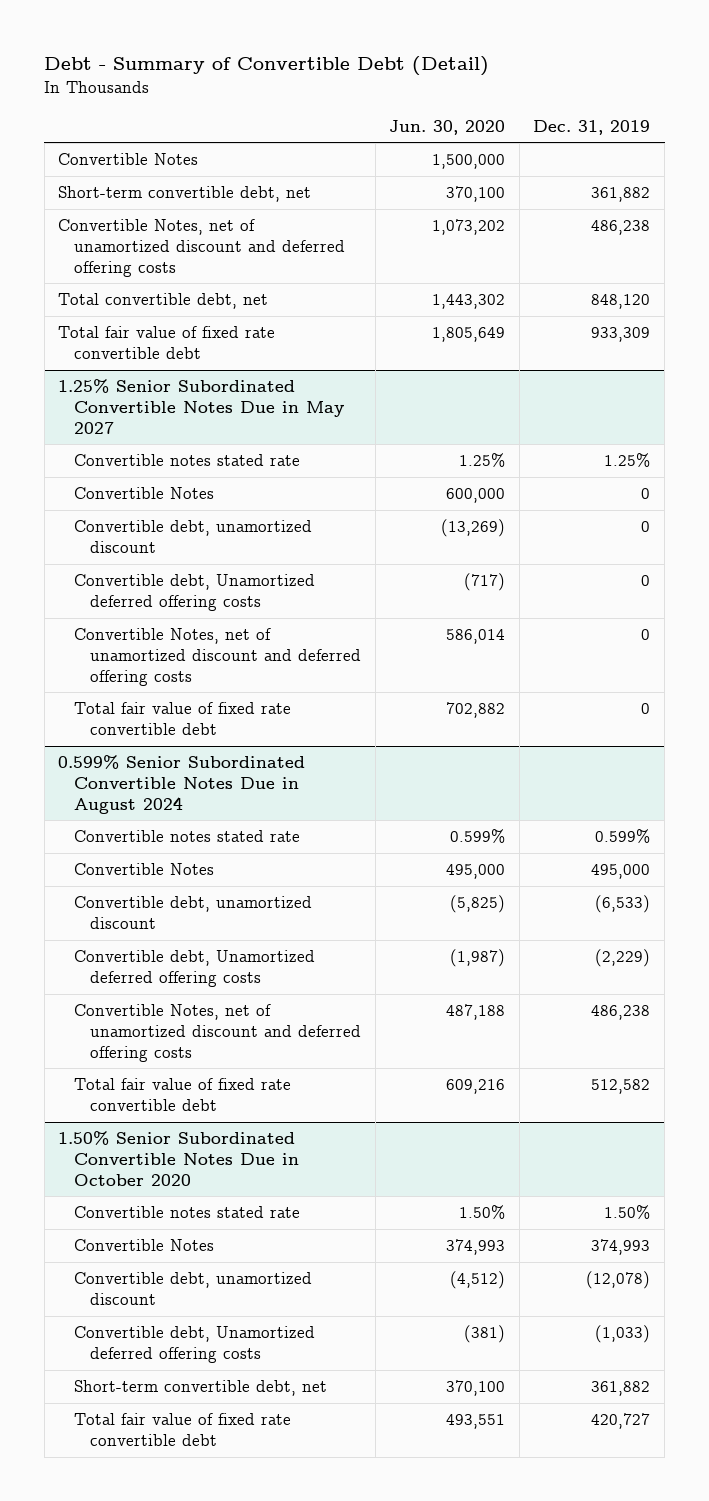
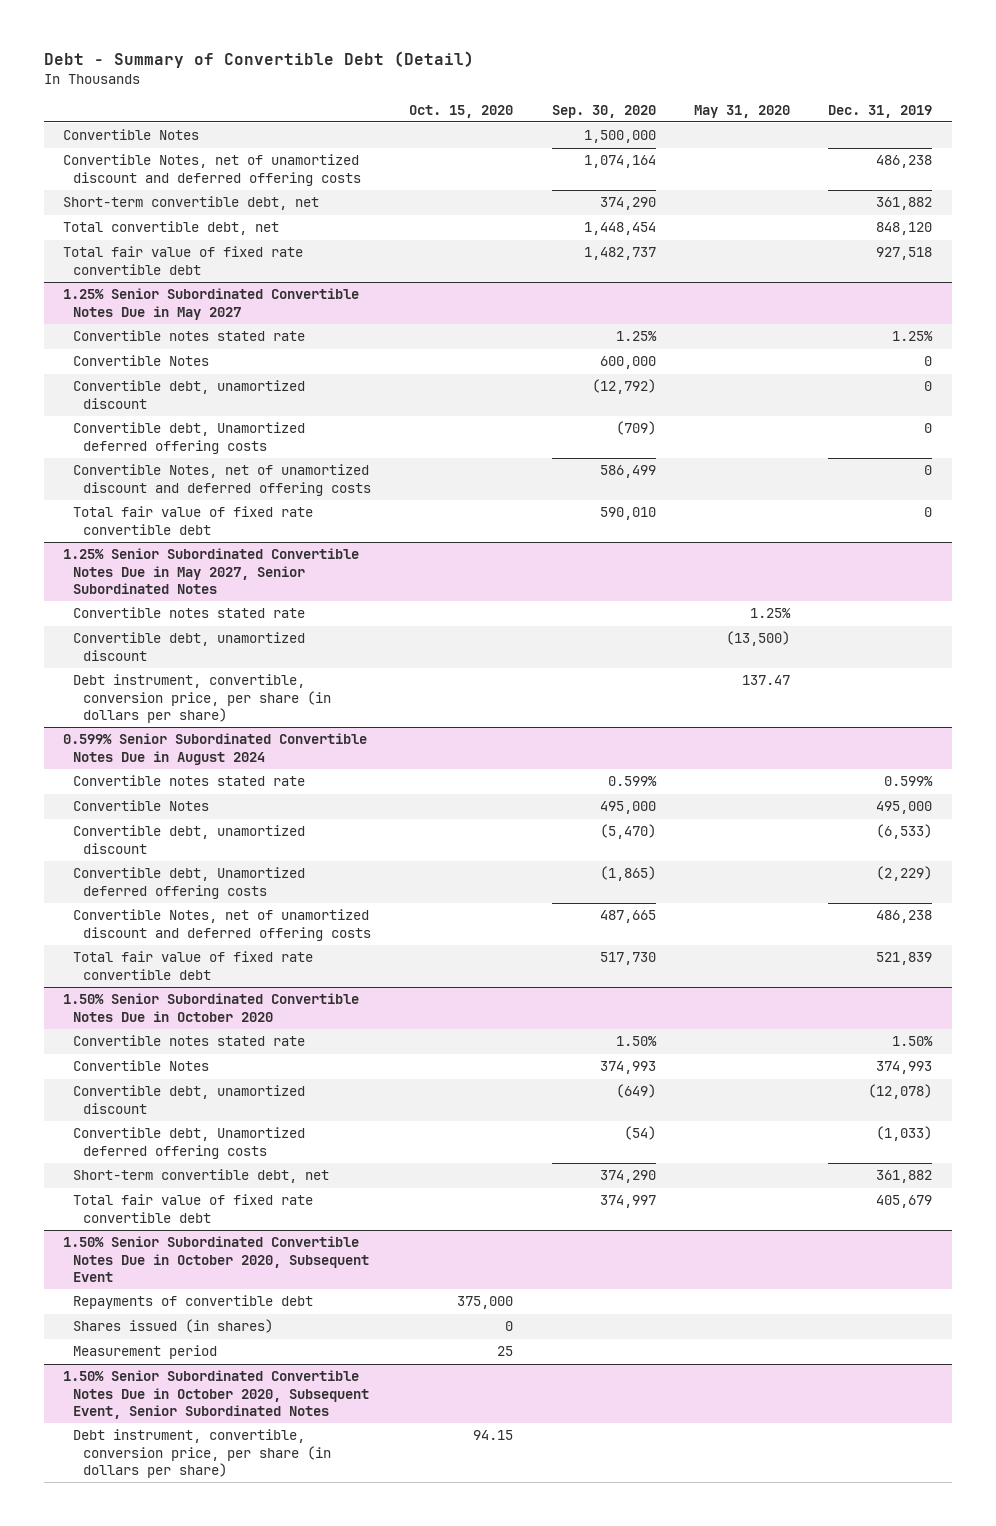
[389,119,506,135] Jun. 30, 2020 -> none
none -> [409,104,514,118] Oct. 15, 2020
none -> [551,104,656,118] Sep. 30, 2020
none -> [694,104,791,118] May 31, 2020
[58,186,312,203] Short-term convertible debt, net -> [63,196,320,211] Short-term convertible debt, net
[591,327,651,343] 933,309 -> [876,247,933,261] 927,518
none -> [63,548,360,595] 1.25% Senior Subordinated Convertible Notes Due in May 2027, Senior Subordinated Notes
none -> [73,607,306,619] Convertible notes stated rate
none -> [73,632,306,661] Convertible debt, unamortized discount
none -> [73,674,331,724] Debt instrument, convertible, conversion price, per share (in dollars per share)
[591,1079,651,1095] 512,582 -> [876,952,933,966] 521,839
[591,1413,651,1430] 420,727 -> [876,1195,933,1209] 405,679
none -> [63,1236,370,1283] 1.50% Senior Subordinated Convertible Notes Due in October 2020, Subsequent Event
none -> [73,1295,314,1310] Repayments of convertible debt
none -> [73,1319,274,1334] Shares issued (in shares)
none -> [73,1345,218,1360] Measurement period
none -> [63,1370,370,1420] 1.50% Senior Subordinated Convertible Notes Due in October 2020, Subsequent Event, Senior Subordinated Notes
none -> [73,1429,331,1479] Debt instrument, convertible, conversion price, per share (in dollars per share)

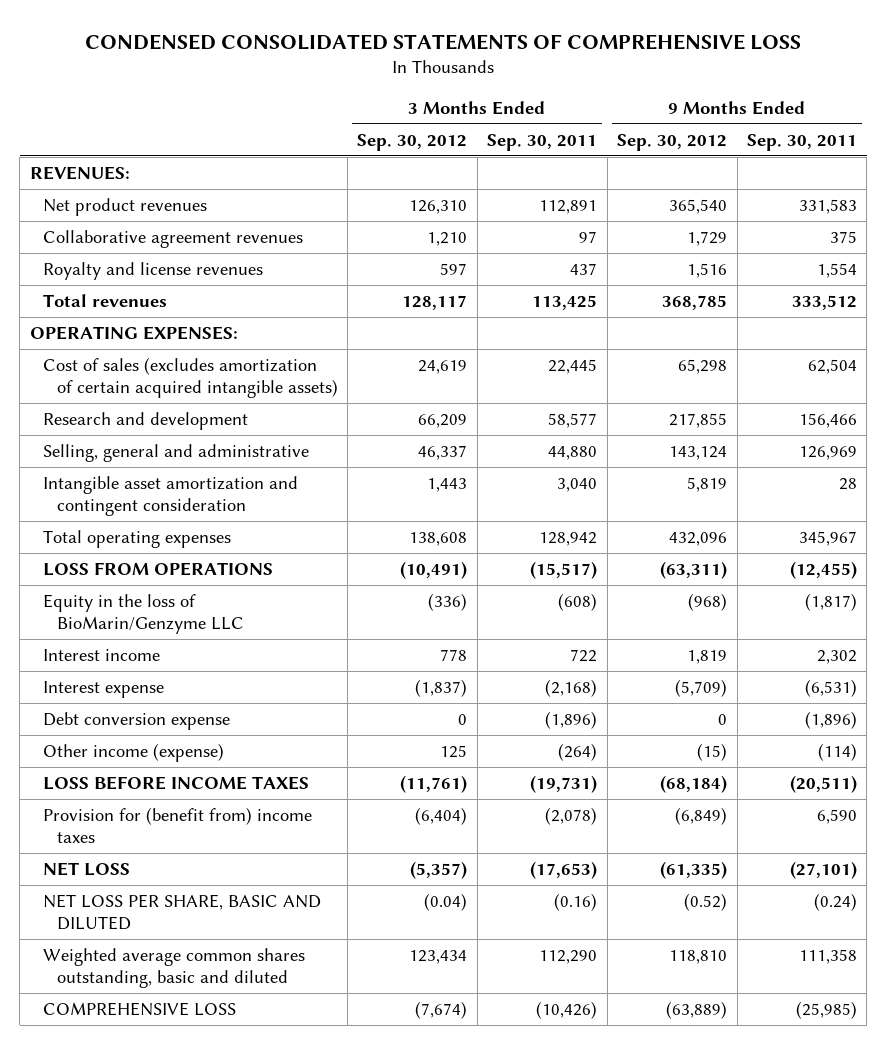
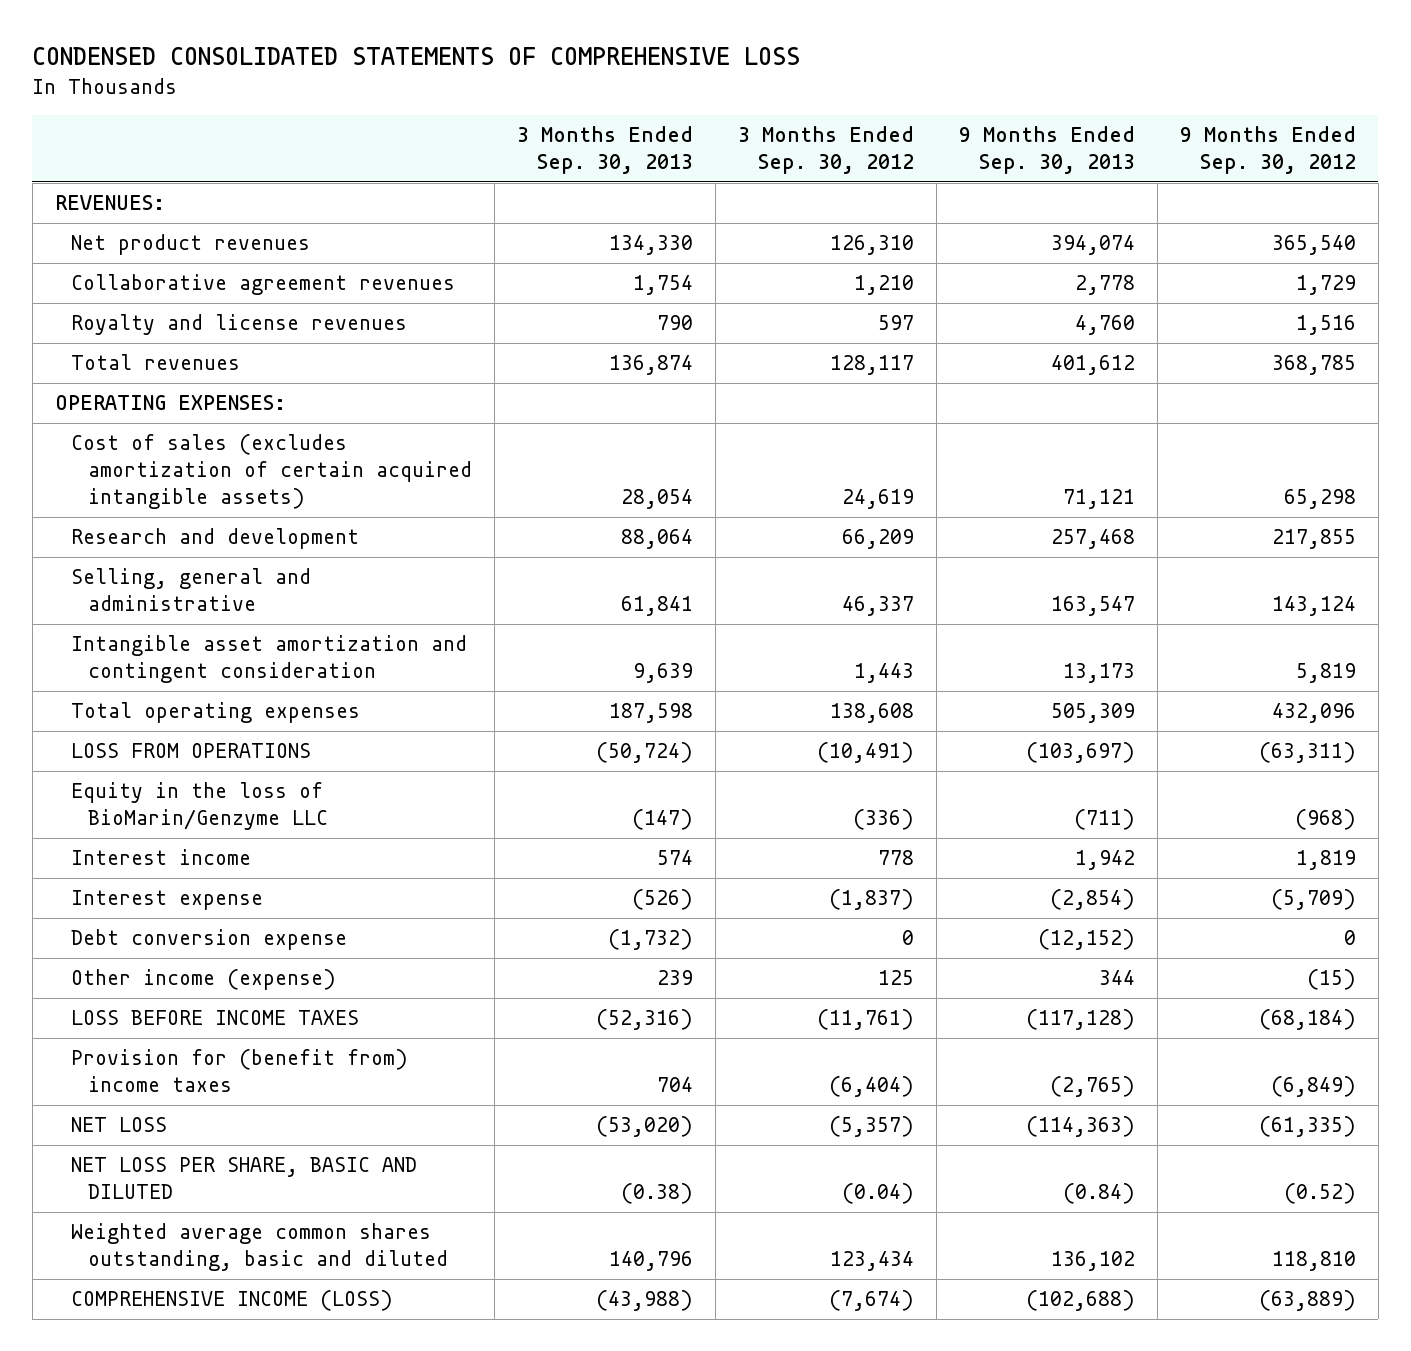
[487,133,598,151] Sep. 30, 2011 -> none
[746,133,857,151] Sep. 30, 2011 -> none
none -> [516,125,693,174] 3 Months Ended Sep. 30, 2013
none -> [958,125,1135,174] 9 Months Ended Sep. 30, 2013
[43,1001,237,1016] COMPREHENSIVE LOSS -> [71,1290,394,1312] COMPREHENSIVE INCOME (LOSS)

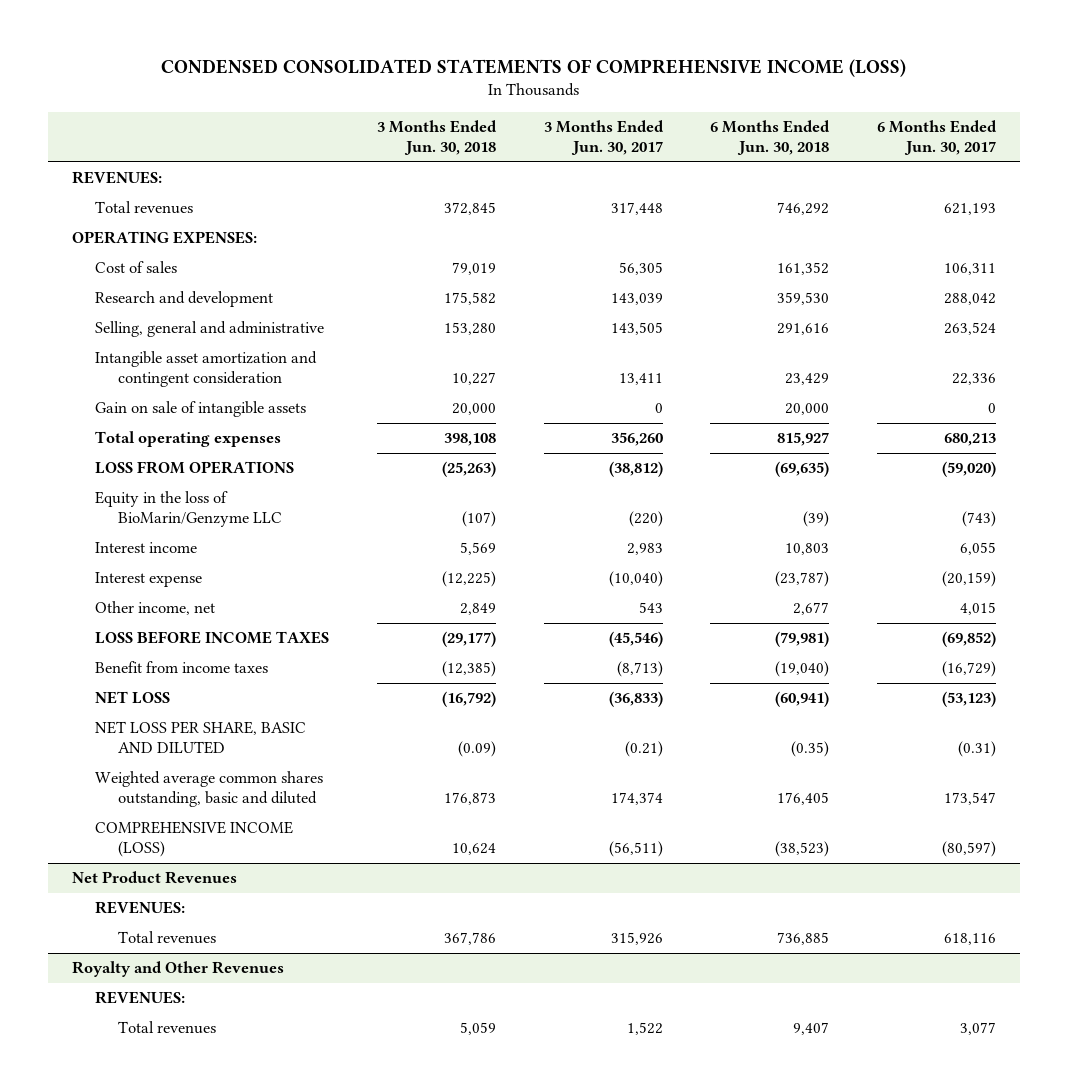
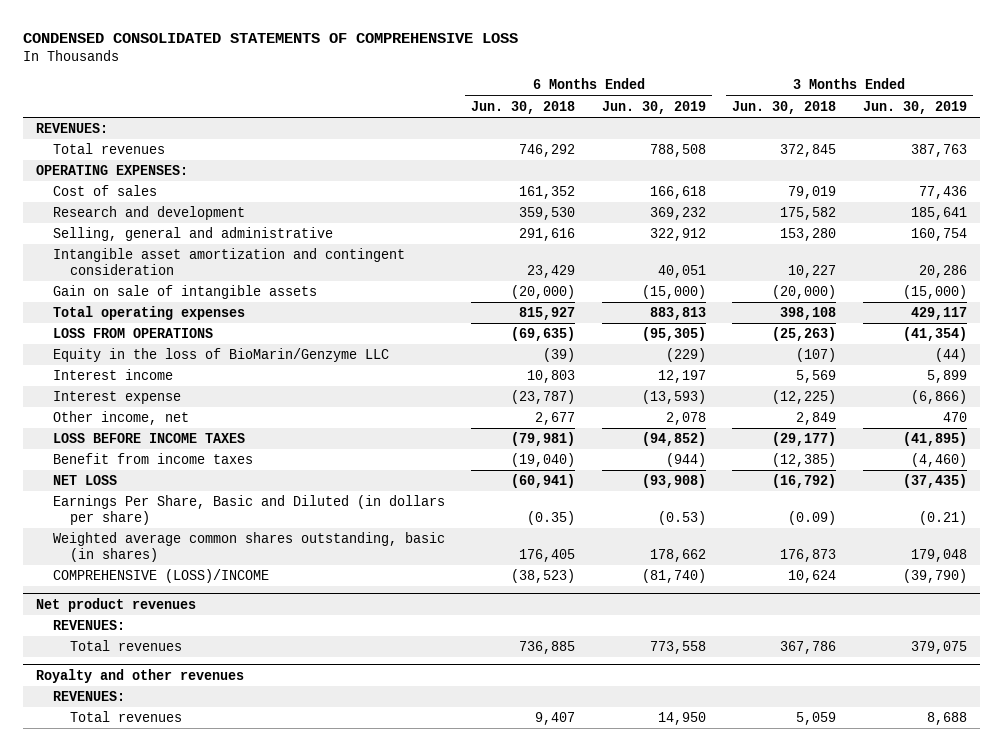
[160,59,906,78] CONDENSED CONSOLIDATED STATEMENTS OF COMPREHENSIVE INCOME (LOSS) -> [22,33,518,44] CONDENSED CONSOLIDATED STATEMENTS OF COMPREHENSIVE LOSS
[543,120,664,155] 3 Months Ended Jun. 30, 2017 -> none
[877,120,998,155] 6 Months Ended Jun. 30, 2017 -> none
none -> [601,100,706,114] Jun. 30, 2019
none -> [862,100,967,114] Jun. 30, 2019
[451,403,496,416] 20,000 -> [772,285,837,300] (20,000)
[785,403,830,416] 20,000 -> [511,285,576,300] (20,000)
[94,721,306,755] NET LOSS PER SHARE, BASIC AND DILUTED -> [52,495,445,525] Earnings Per Share, Basic and Diluted (in dollars per share)
[94,771,323,808] Weighted average common shares outstanding, basic and diluted -> [52,532,445,562] Weighted average common shares outstanding, basic (in shares)
[94,821,293,858] COMPREHENSIVE INCOME (LOSS) -> [52,569,269,584] COMPREHENSIVE (LOSS)/INCOME
[71,871,237,885] Net Product Revenues -> [35,598,196,613] Net product revenues
[71,961,284,978] Royalty and Other Revenues -> [35,669,244,684] Royalty and other revenues

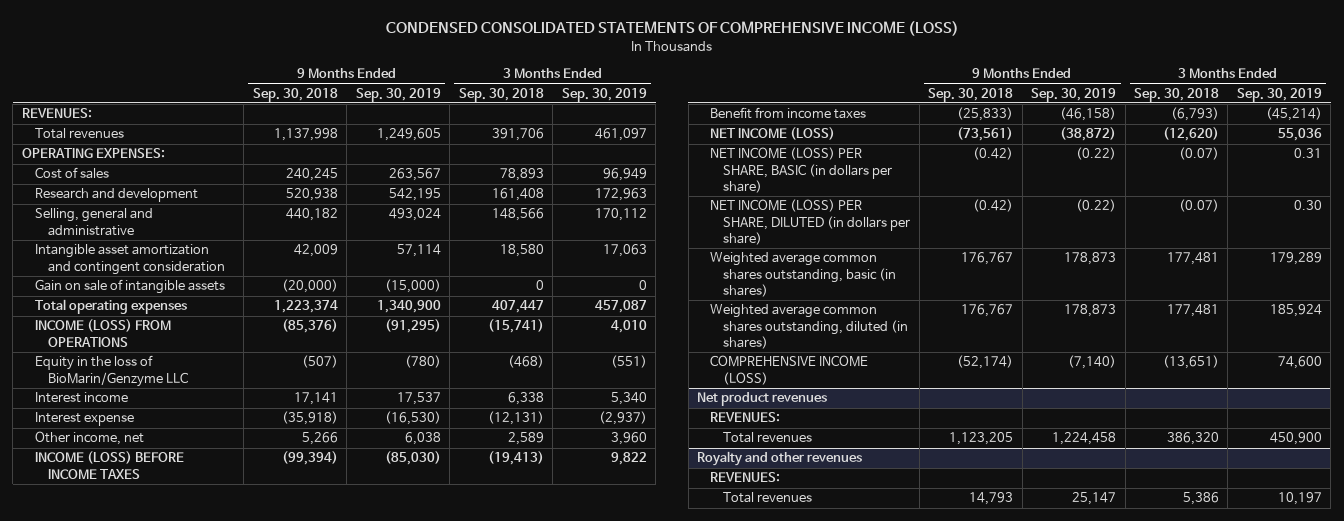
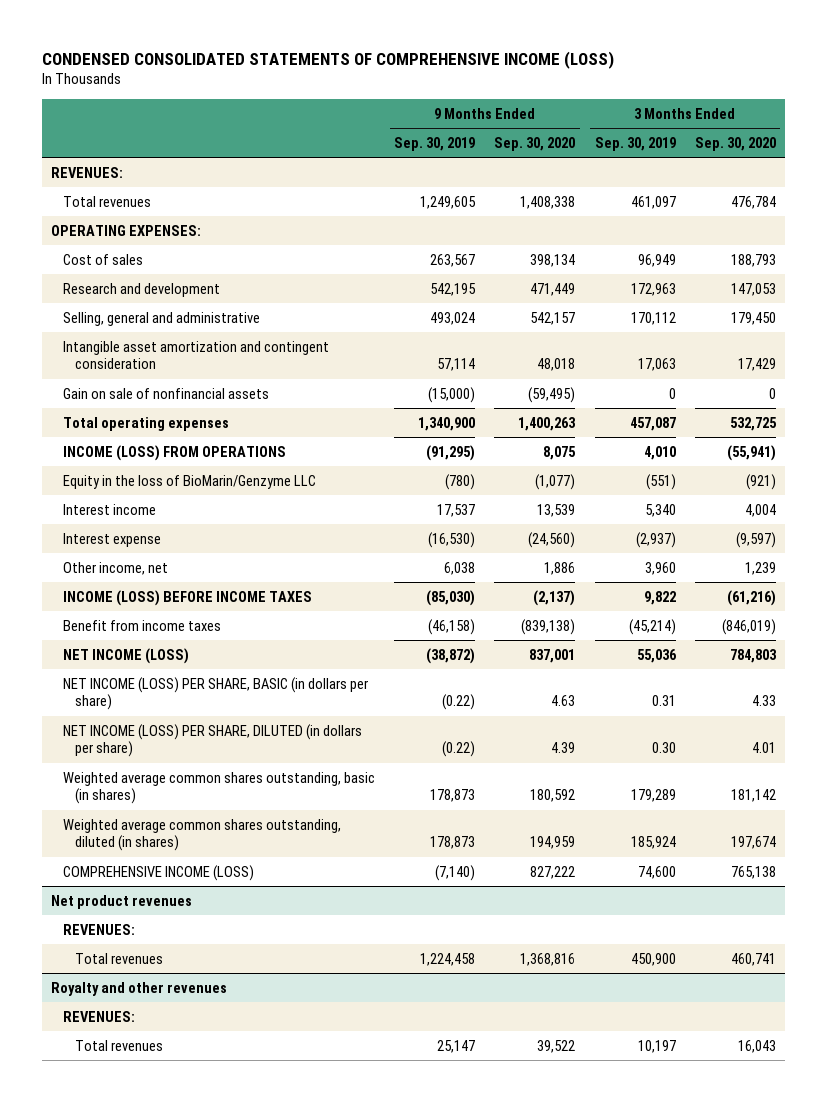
[252,87,338,102] Sep. 30, 2018 -> none
[458,87,544,102] Sep. 30, 2018 -> none
none -> [494,136,576,151] Sep. 30, 2020
none -> [694,136,776,151] Sep. 30, 2020
[34,279,225,295] Gain on sale of intangible assets -> [63,387,270,399] Gain on sale of nonfinancial assets

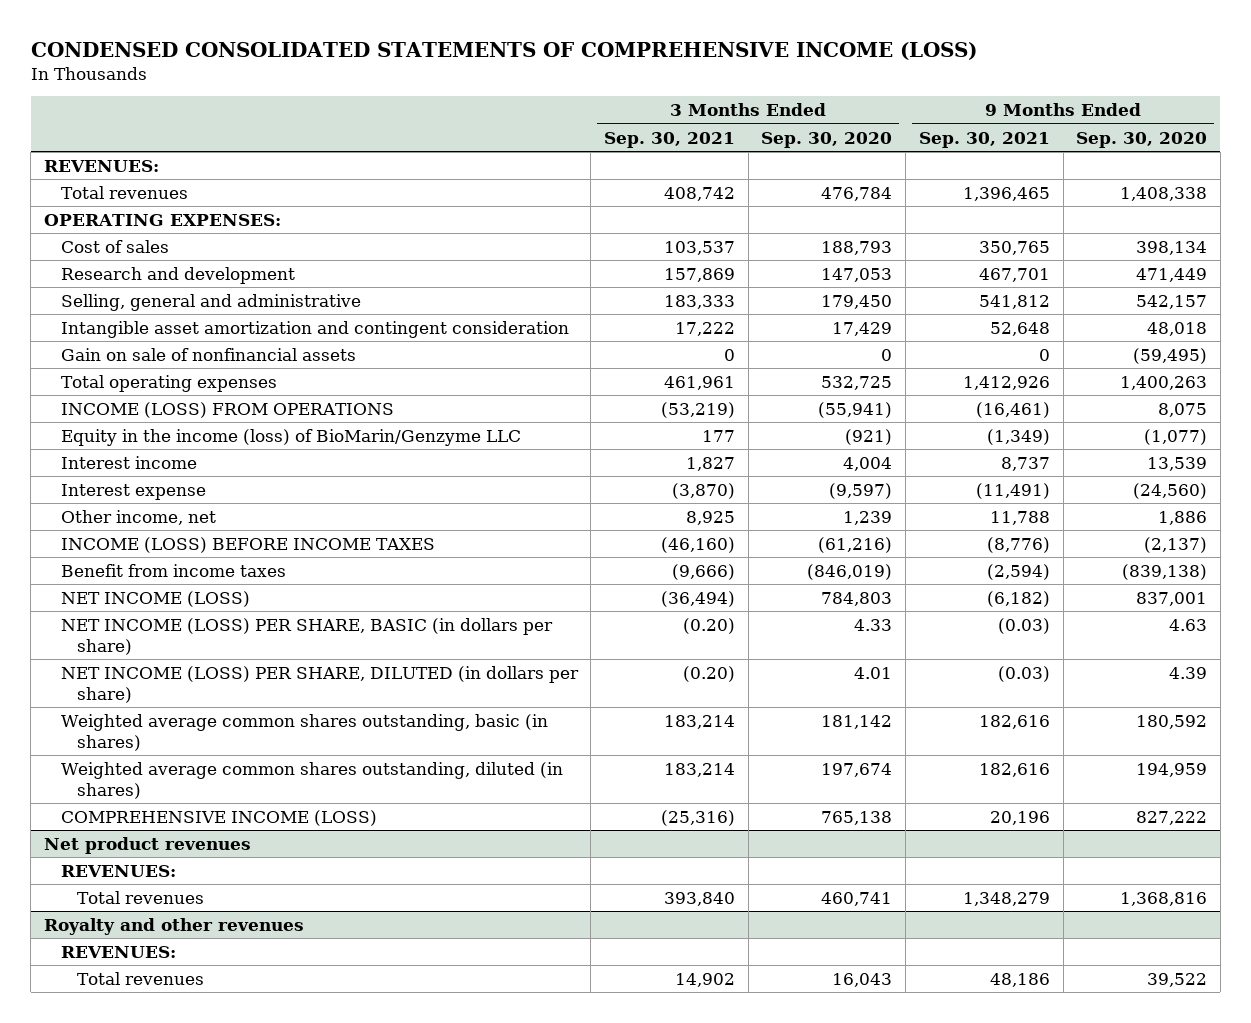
[394,136,476,151] Sep. 30, 2019 -> none
[594,136,676,151] Sep. 30, 2019 -> none
none -> [603,131,735,148] Sep. 30, 2021
none -> [918,131,1050,148] Sep. 30, 2021
[63,474,317,489] Equity in the loss of BioMarin/Genzyme LLC -> [60,428,521,446] Equity in the income (loss) of BioMarin/Genzyme LLC

